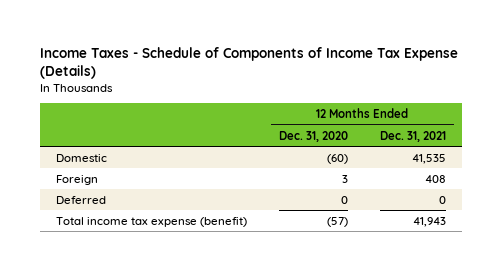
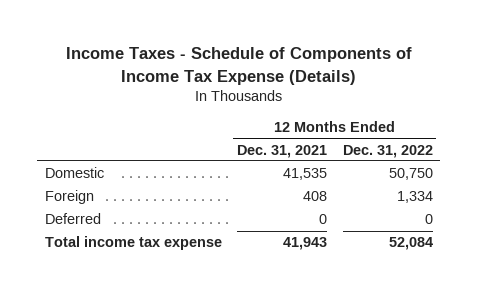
[278,130,348,142] Dec. 31, 2020 -> none
none -> [342,144,433,158] Dec. 31, 2022
[55,216,247,227] Total income tax expense (benefit) -> [44,236,222,251] Total income tax expense

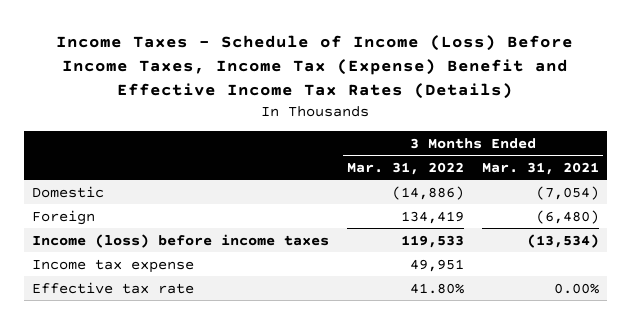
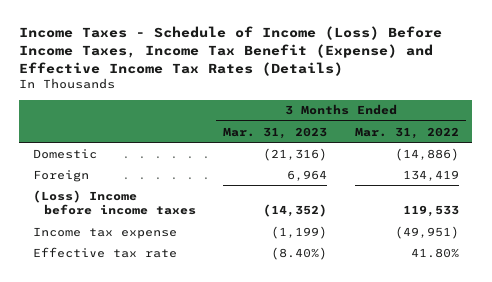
[56,35,574,100] Income Taxes - Schedule of Income (Loss) Before Income Taxes, Income Tax (Expense) Benefit and Effective Income Tax Rates (Details) -> [19,26,443,76] Income Taxes - Schedule of Income (Loss) Before Income Taxes, Income Tax Benefit (Expense) and Effective Income Tax Rates (Details)
[481,161,599,175] Mar. 31, 2021 -> none
none -> [223,126,328,139] Mar. 31, 2023
[32,233,330,248] Income (loss) before income taxes -> [32,189,196,215] (Loss) Income before income taxes
[409,258,464,272] 49,951 -> [394,225,459,239] (49,951)

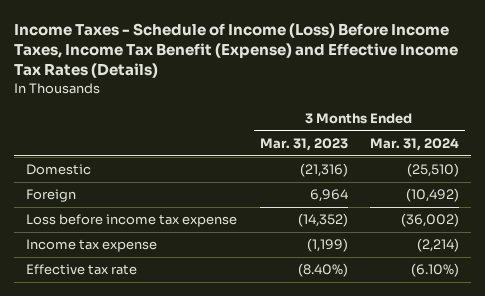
[354,126,459,139] Mar. 31, 2022 -> none
none -> [370,137,460,151] Mar. 31, 2024
[32,189,196,215] (Loss) Income before income taxes -> [25,214,237,228] Loss before income tax expense

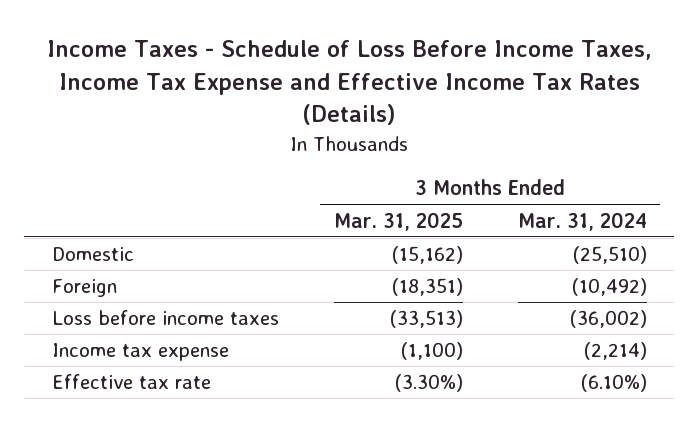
[14,22,459,79] Income Taxes - Schedule of Income (Loss) Before Income Taxes, Income Tax Benefit (Expense) and Effective Income Tax Rates (Details) -> [47,39,653,126] Income Taxes - Schedule of Loss Before Income Taxes, Income Tax Expense and Effective Income Tax Rates (Details)
[259,137,348,151] Mar. 31, 2023 -> none
none -> [333,211,463,231] Mar. 31, 2025
[25,214,237,228] Loss before income tax expense -> [51,310,279,326] Loss before income taxes

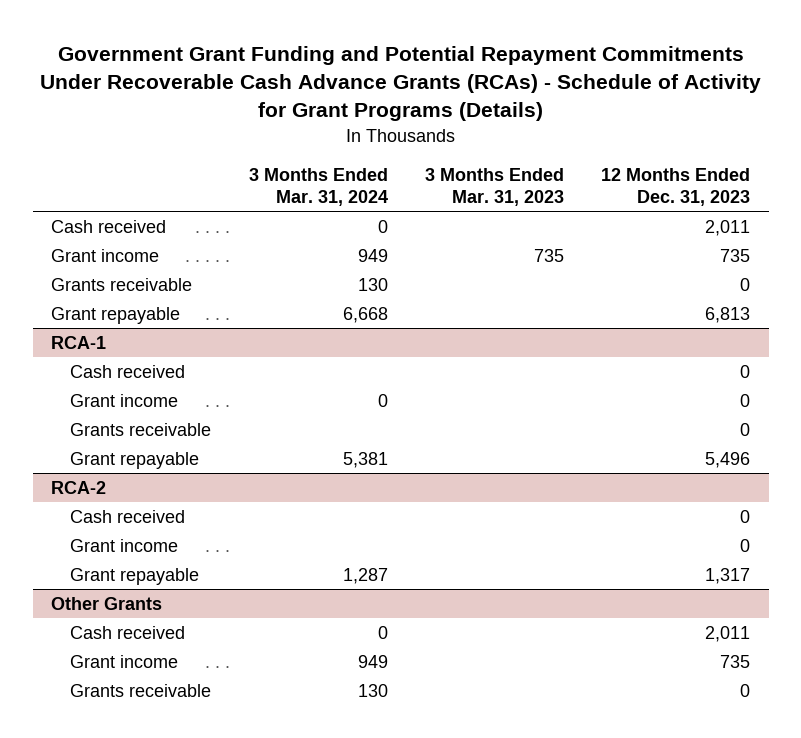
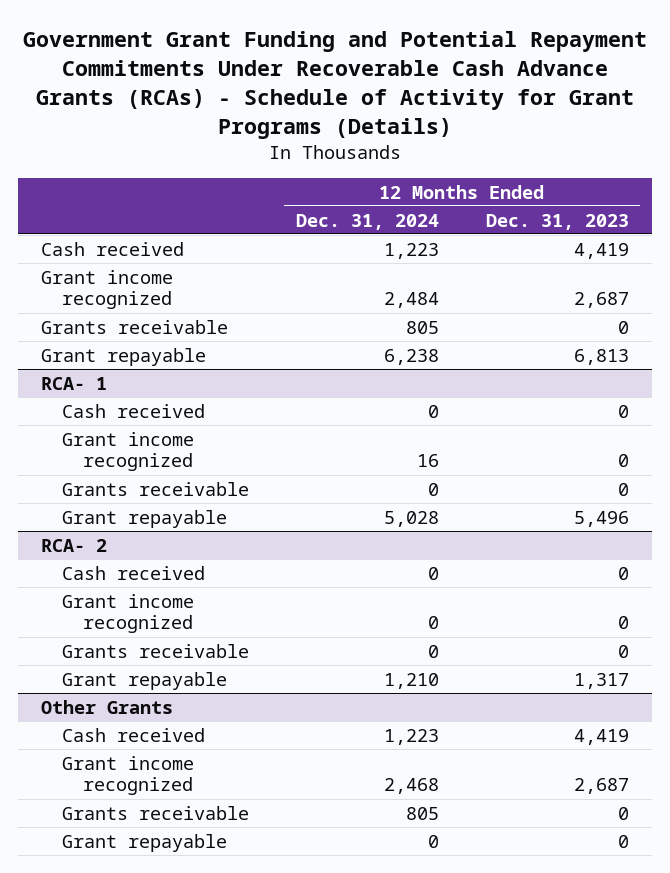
[248,167,388,206] 3 Months Ended Mar. 31, 2024 -> none
[424,167,564,206] 3 Months Ended Mar. 31, 2023 -> none
none -> [295,213,439,230] Dec. 31, 2024
[705,219,751,236] 2,011 -> [573,242,629,259] 4,419
[51,248,160,262] Grant income -> [41,269,174,310] Grant income recognized
[720,248,751,262] 735 -> [573,292,629,309] 2,687
[51,335,107,349] RCA-1 -> [41,376,108,390] RCA- 1
[70,393,179,407] Grant income -> [62,431,195,472] Grant income recognized
[51,480,107,494] RCA-2 -> [41,538,108,552] RCA- 2
[70,538,179,552] Grant income -> [62,593,195,634] Grant income recognized
none -> [62,643,250,658] Grants receivable
[705,625,751,642] 2,011 -> [573,728,629,745] 4,419
[70,654,179,668] Grant income -> [62,755,195,796] Grant income recognized
[720,654,751,668] 735 -> [573,778,629,795] 2,687
none -> [62,833,228,852] Grant repayable

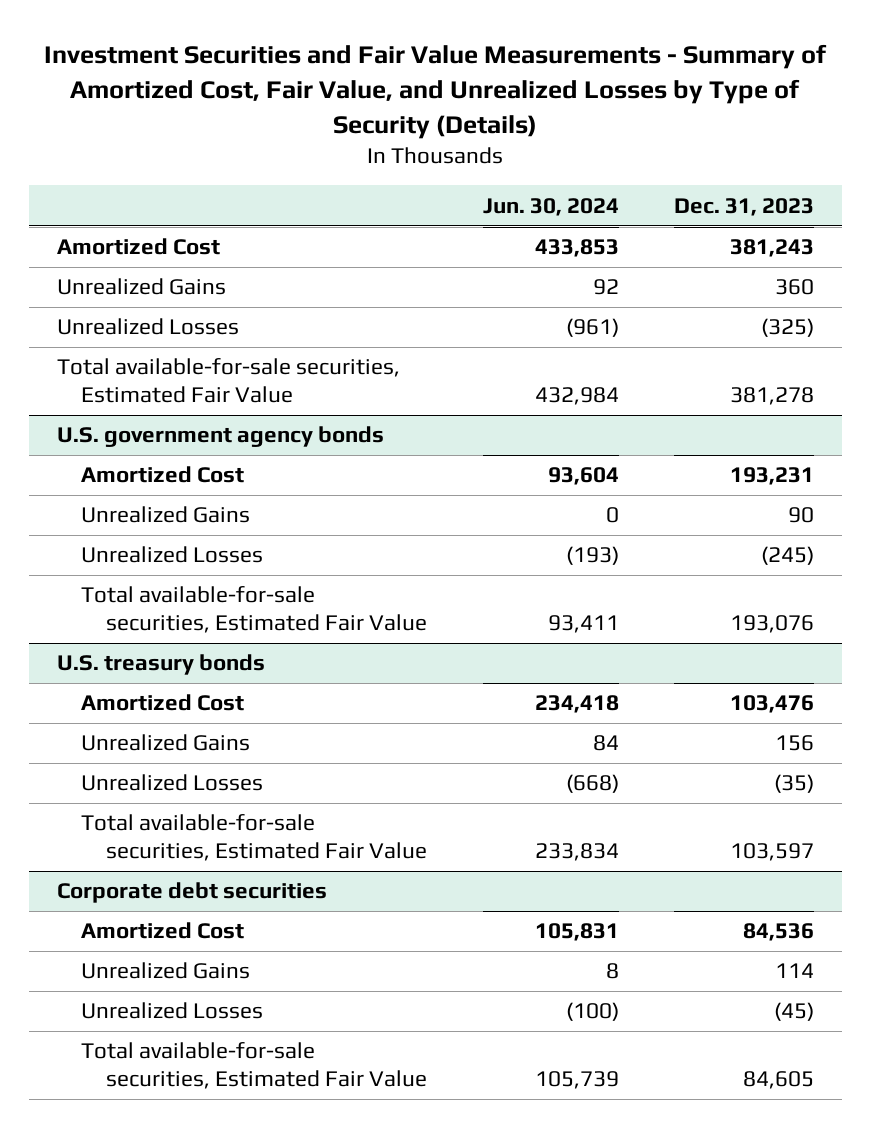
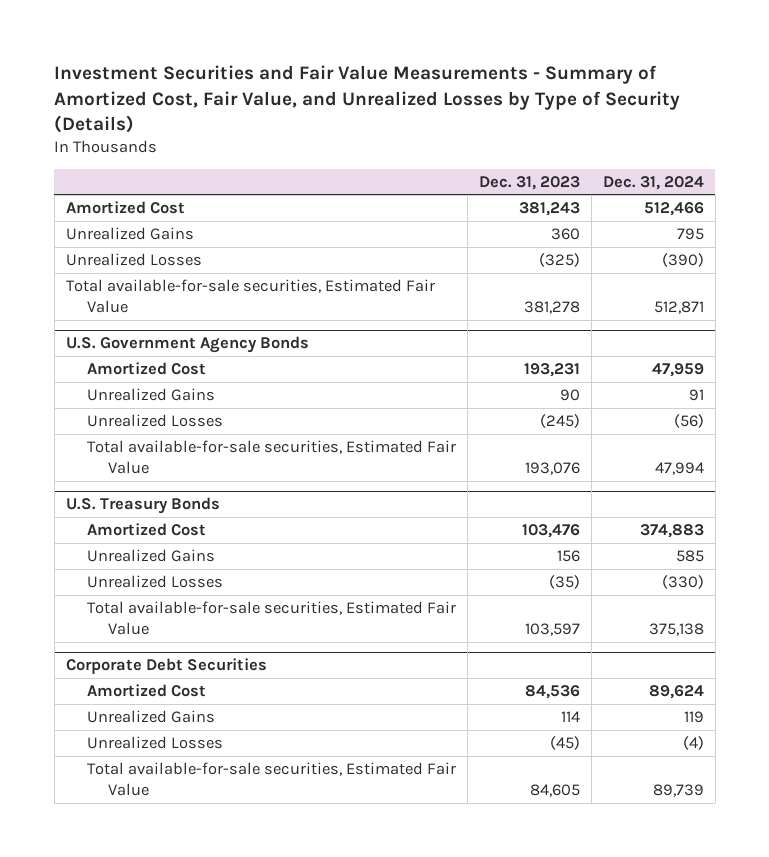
[482,197,619,216] Jun. 30, 2024 -> none
none -> [602,175,704,190] Dec. 31, 2024
[56,426,384,448] U.S. government agency bonds -> [65,336,309,354] U.S. Government Agency Bonds
[56,654,265,676] U.S. treasury bonds -> [65,497,220,515] U.S. Treasury Bonds
[56,882,327,904] Corporate debt securities -> [65,658,267,675] Corporate Debt Securities

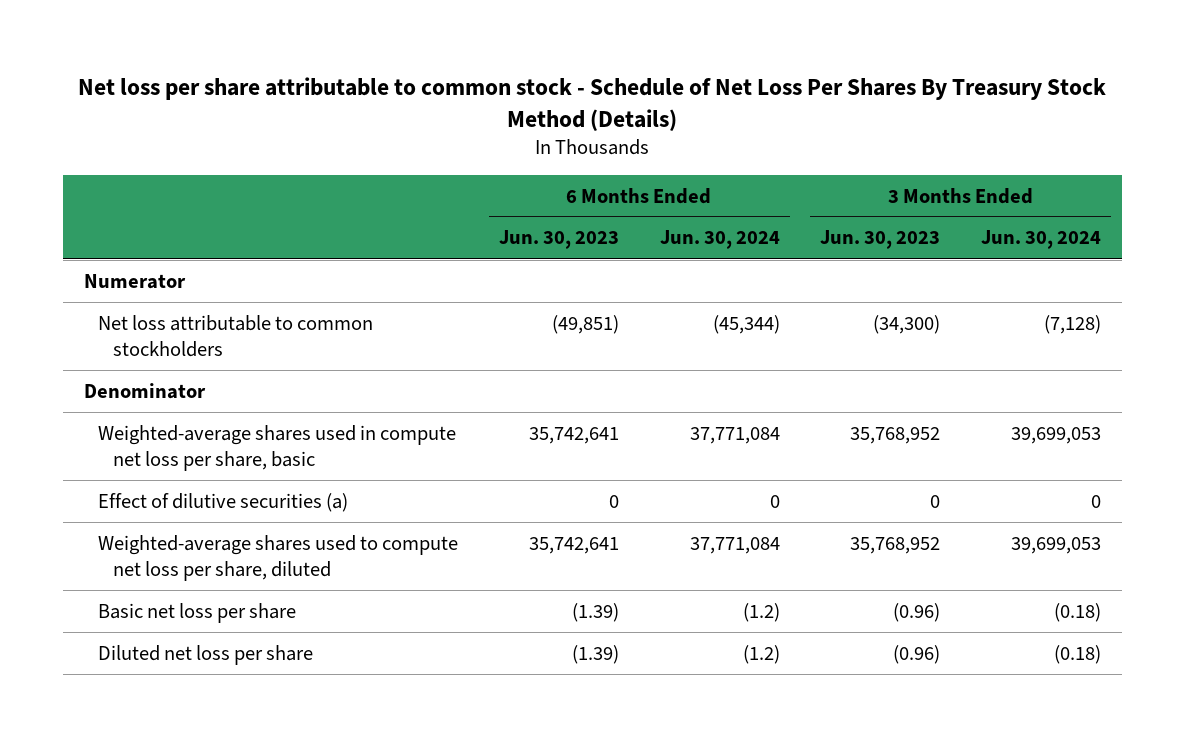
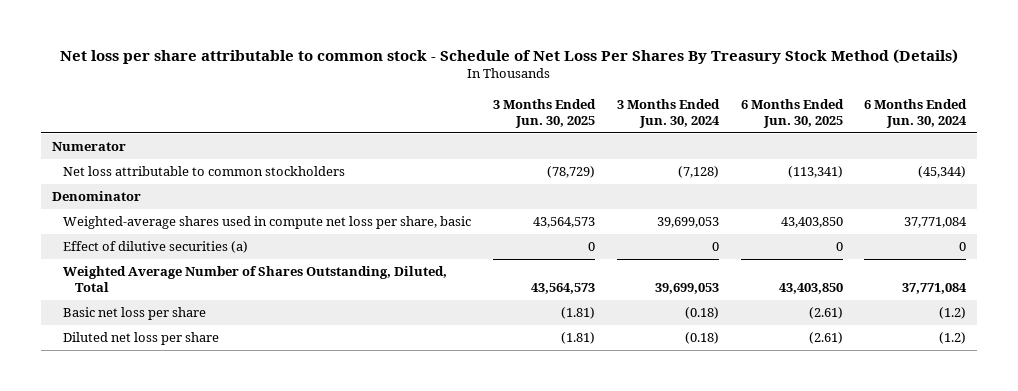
[499,230,620,250] Jun. 30, 2023 -> none
[820,230,941,250] Jun. 30, 2023 -> none
none -> [493,98,597,128] 3 Months Ended Jun. 30, 2025
none -> [740,98,844,128] 6 Months Ended Jun. 30, 2025
[98,534,459,582] Weighted-average shares used to compute net loss per share, diluted -> [63,266,448,293] Weighted Average Number of Shares Outstanding, Diluted, Total

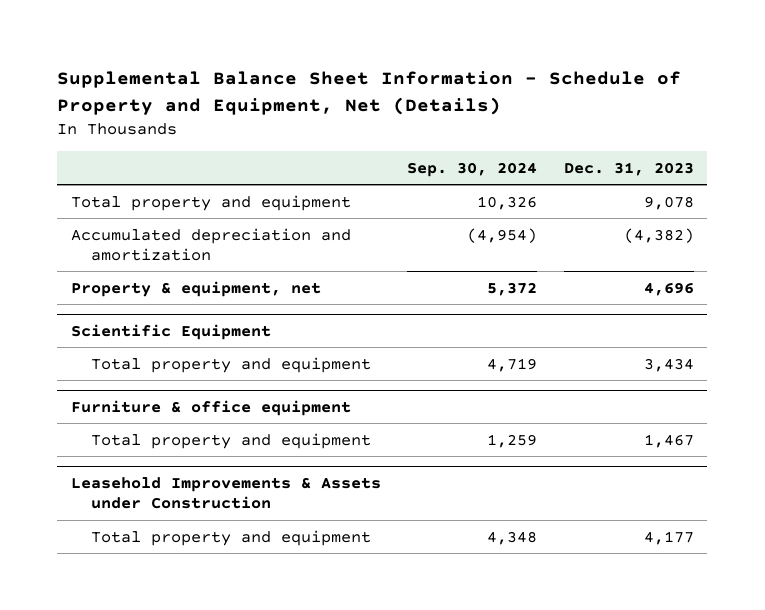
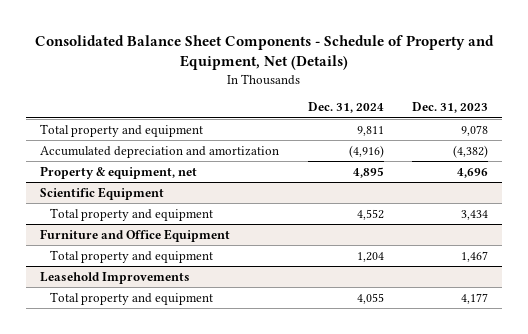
[57,71,682,115] Supplemental Balance Sheet Information - Schedule of Property and Equipment, Net (Details) -> [35,35,495,71] Consolidated Balance Sheet Components - Schedule of Property and Equipment, Net (Details)
[407,161,538,177] Sep. 30, 2024 -> none
none -> [307,102,384,114] Dec. 31, 2024
[70,399,351,416] Furniture & office equipment -> [40,228,231,242] Furniture and Office Equipment
[70,476,381,510] Leasehold Improvements & Assets under Construction -> [40,271,191,284] Leasehold Improvements

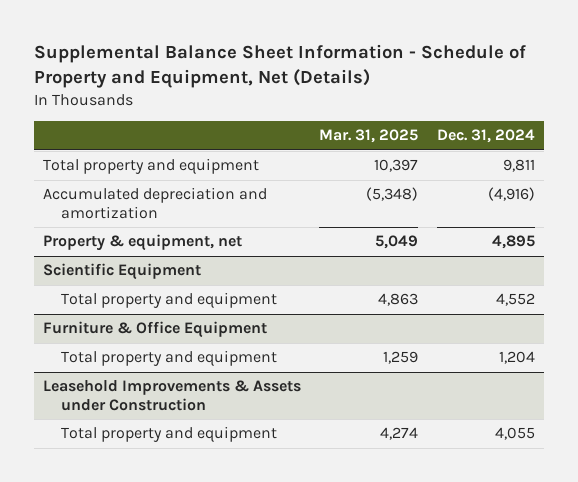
[35,35,495,71] Consolidated Balance Sheet Components - Schedule of Property and Equipment, Net (Details) -> [33,44,526,89] Supplemental Balance Sheet Information - Schedule of Property and Equipment, Net (Details)
[411,102,488,114] Dec. 31, 2023 -> none
none -> [319,129,419,144] Mar. 31, 2025
[40,228,231,242] Furniture and Office Equipment -> [42,321,267,339] Furniture & Office Equipment
[40,271,191,284] Leasehold Improvements -> [42,380,301,412] Leasehold Improvements & Assets under Construction

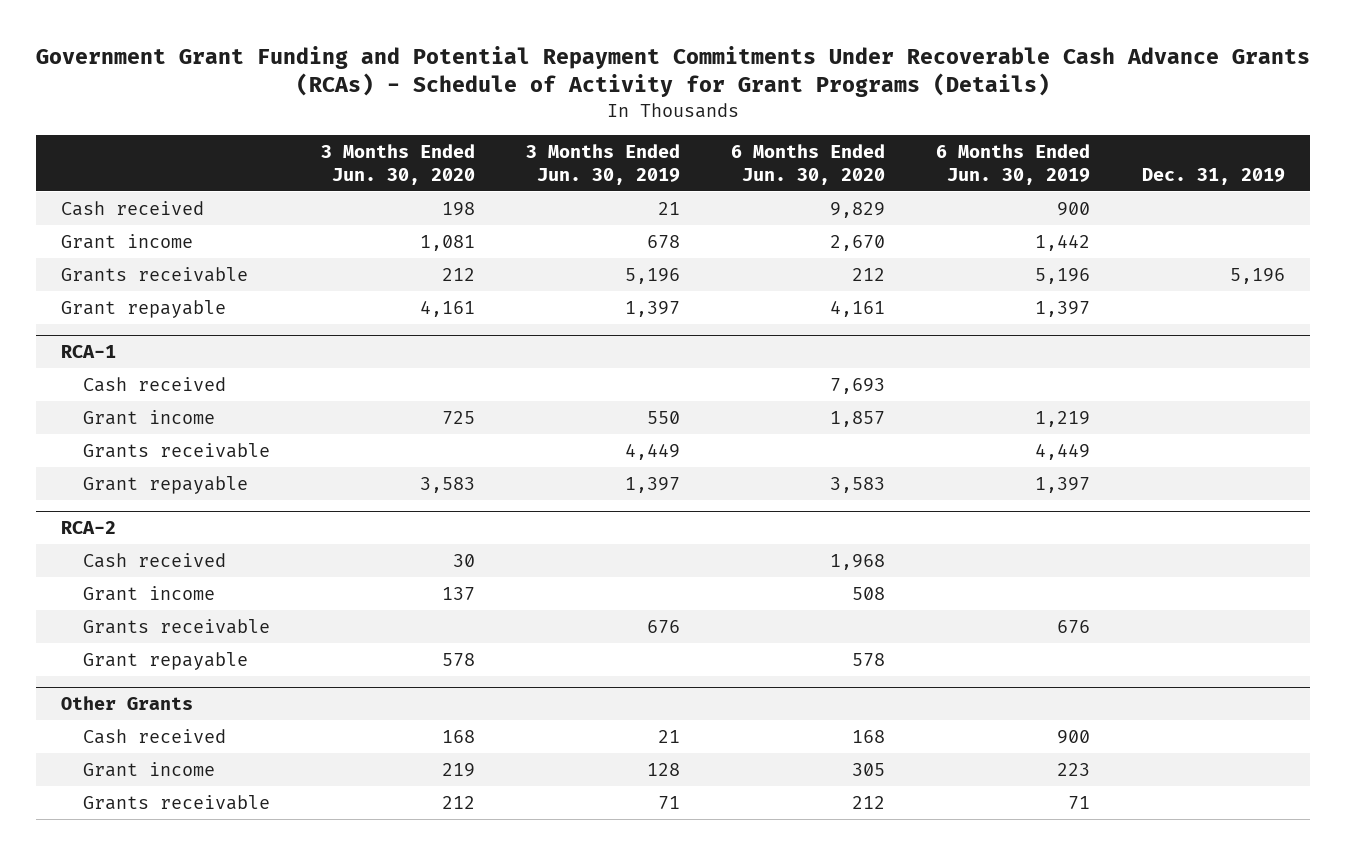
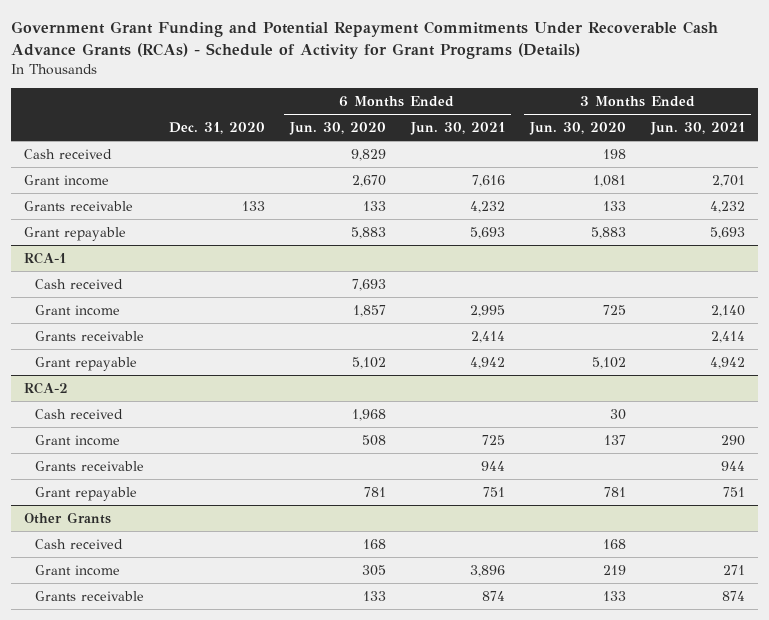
[526,143,681,185] 3 Months Ended Jun. 30, 2019 -> none
[936,143,1091,185] 6 Months Ended Jun. 30, 2019 -> none
[1141,167,1285,185] Dec. 31, 2019 -> none
none -> [168,122,265,135] Dec. 31, 2020
none -> [410,122,506,136] Jun. 30, 2021
none -> [650,122,746,136] Jun. 30, 2021
[441,267,475,281] 212 -> [603,200,627,211] 133
[852,267,886,281] 212 -> [362,200,386,211] 133
[419,300,475,317] 4,161 -> [591,226,627,239] 5,883
[830,300,886,317] 4,161 -> [350,226,386,239] 5,883
[419,476,475,493] 3,583 -> [592,356,627,369] 5,102
[830,476,886,493] 3,583 -> [351,356,386,369] 5,102
[441,652,475,666] 578 -> [604,486,627,497] 781
[852,652,886,666] 578 -> [363,486,386,497] 781
[441,795,475,809] 212 -> [603,590,627,601] 133
[852,795,886,809] 212 -> [362,590,386,601] 133

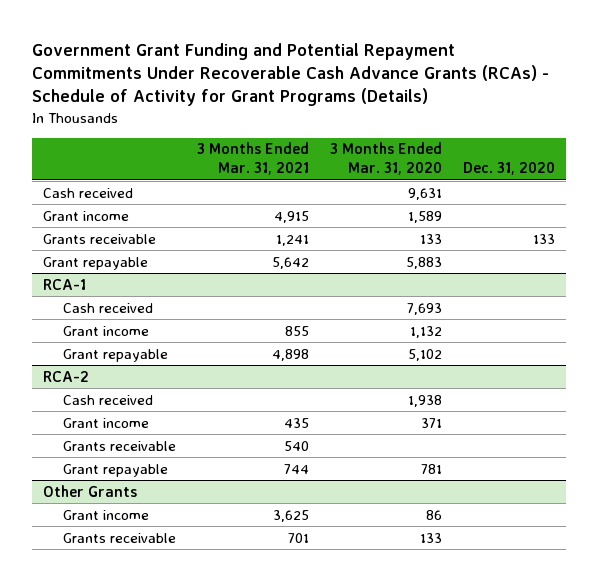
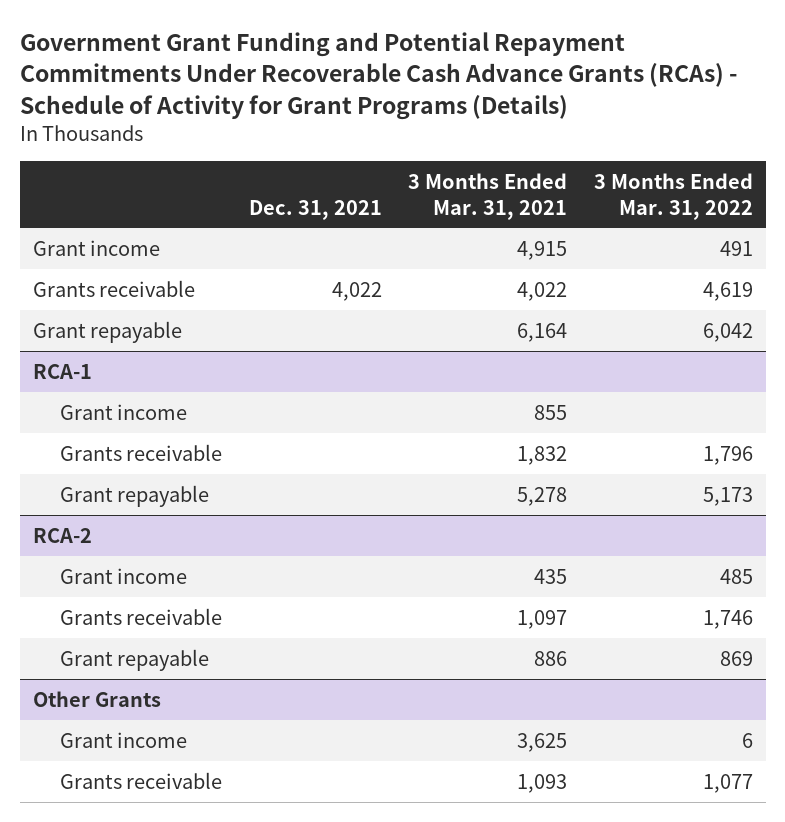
[330,142,443,176] 3 Months Ended Mar. 31, 2020 -> none
[463,162,556,176] Dec. 31, 2020 -> none
none -> [248,199,382,220] Dec. 31, 2021
none -> [593,172,753,220] 3 Months Ended Mar. 31, 2022
[42,187,133,198] Cash received -> none
[276,234,310,246] 1,241 -> [517,281,568,301] 4,022
[272,256,310,269] 5,642 -> [517,322,568,342] 6,164
[63,302,154,313] Cash received -> none
none -> [59,443,222,461] Grants receivable
[272,348,310,361] 4,898 -> [517,486,568,506] 5,278
[63,394,154,405] Cash received -> none
[284,440,310,451] 540 -> [517,609,568,629] 1,097
[284,463,310,474] 744 -> [534,650,568,666] 886
[288,532,310,543] 701 -> [517,773,568,793] 1,093

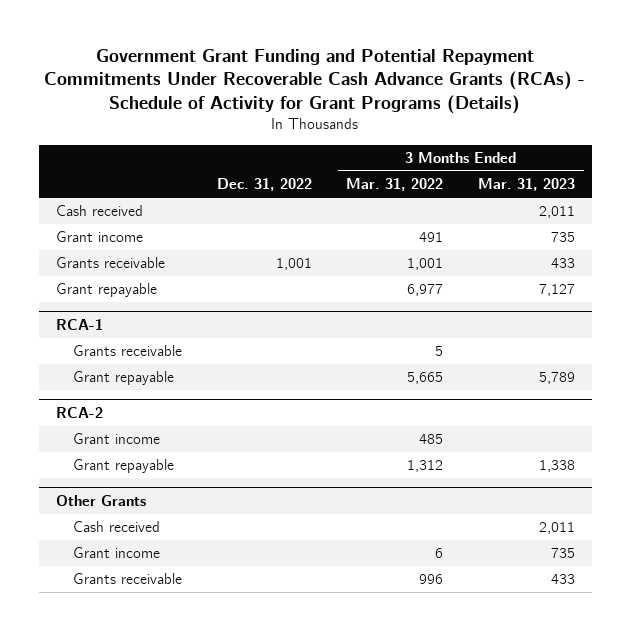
[248,199,382,220] Dec. 31, 2021 -> none
[408,172,568,220] 3 Months Ended Mar. 31, 2021 -> none
none -> [216,178,312,192] Dec. 31, 2022
none -> [477,178,575,192] Mar. 31, 2023
none -> [55,205,143,217] Cash received
[702,281,753,301] 4,619 -> [407,258,444,271] 1,001
[702,322,753,342] 6,042 -> [407,284,444,297] 6,977
[59,403,187,420] Grant income -> none
[702,445,753,465] 1,796 -> [435,346,444,357] 5
[702,486,753,506] 5,173 -> [407,372,444,385] 5,665
[59,607,222,625] Grants receivable -> none
[719,650,753,666] 869 -> [407,460,444,473] 1,312
none -> [73,521,161,533] Cash received
[702,773,753,793] 1,077 -> [419,574,444,585] 996

